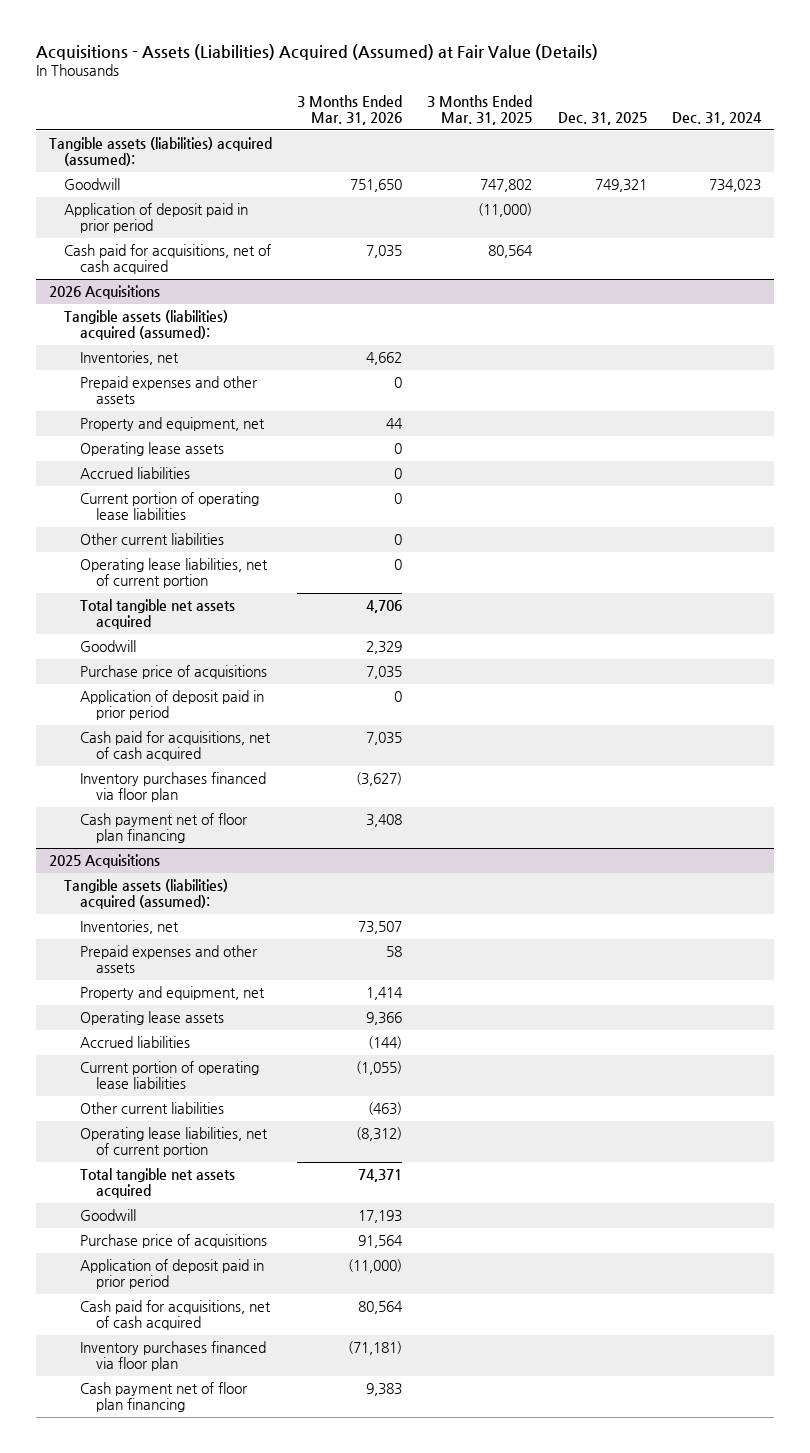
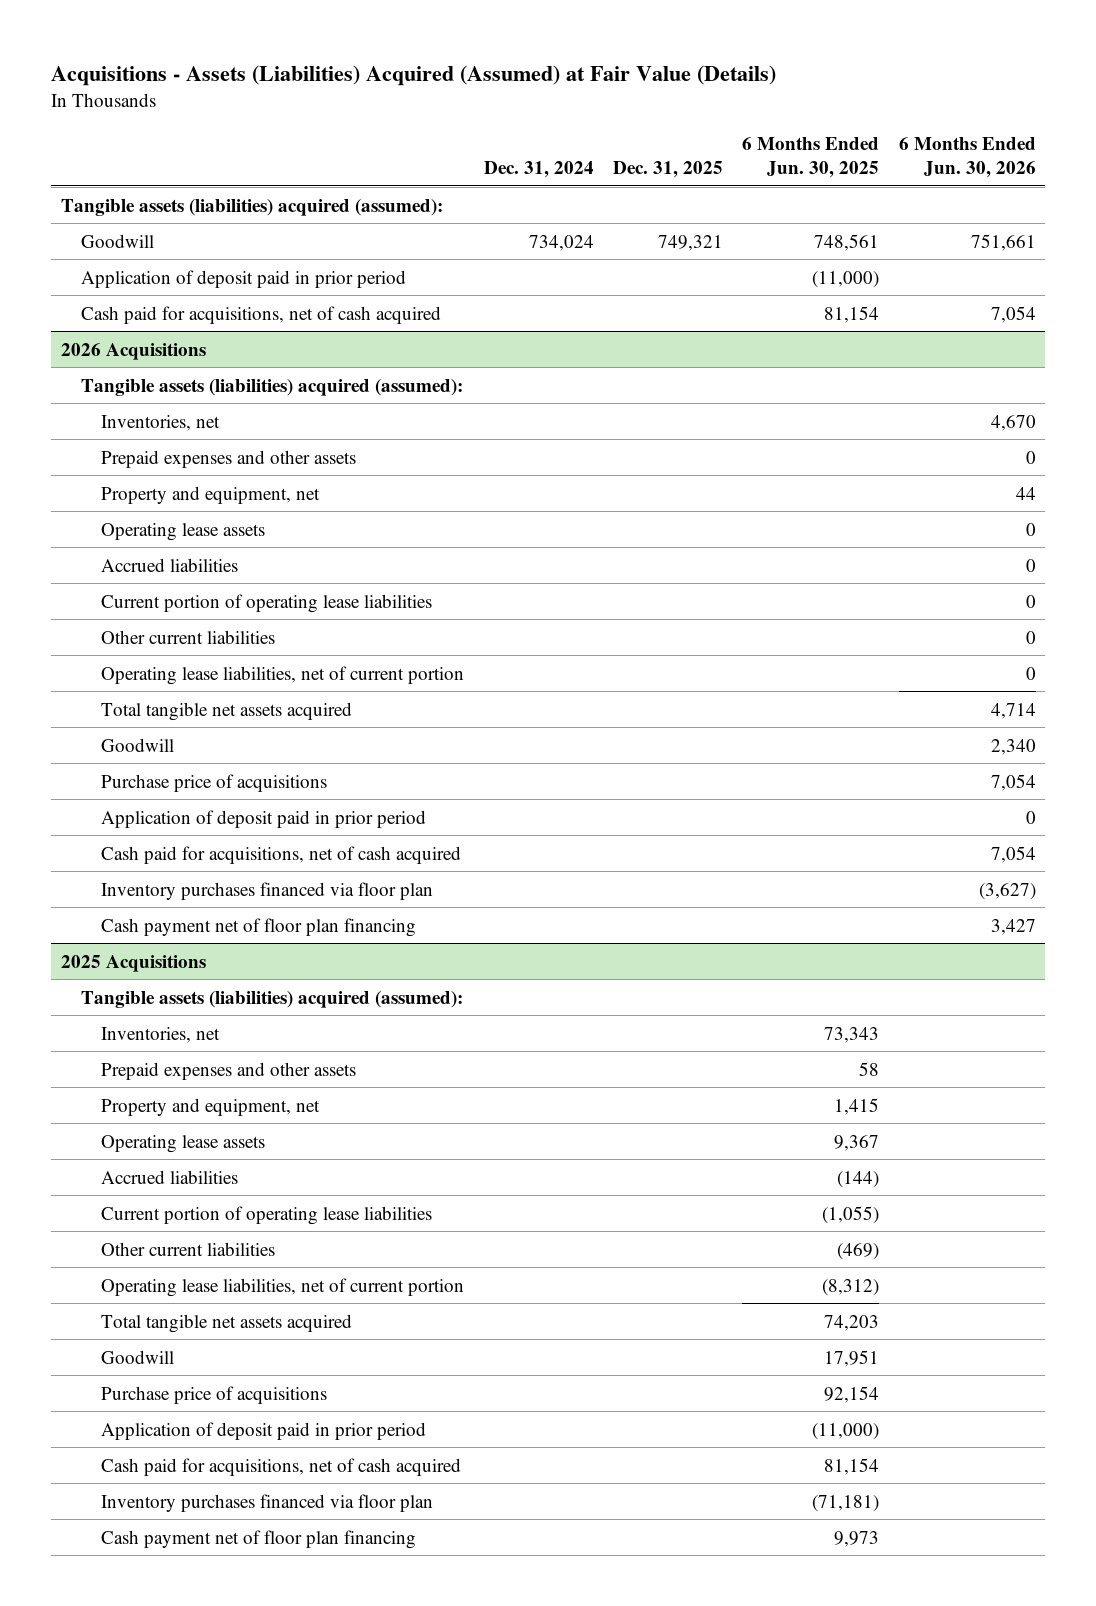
[296,94,402,126] 3 Months Ended Mar. 31, 2026 -> none
[427,94,533,126] 3 Months Ended Mar. 31, 2025 -> none
none -> [742,137,880,178] 6 Months Ended Jun. 30, 2025
none -> [898,137,1036,178] 6 Months Ended Jun. 30, 2026
[708,179,761,193] 734,023 -> [528,234,594,251] 734,024

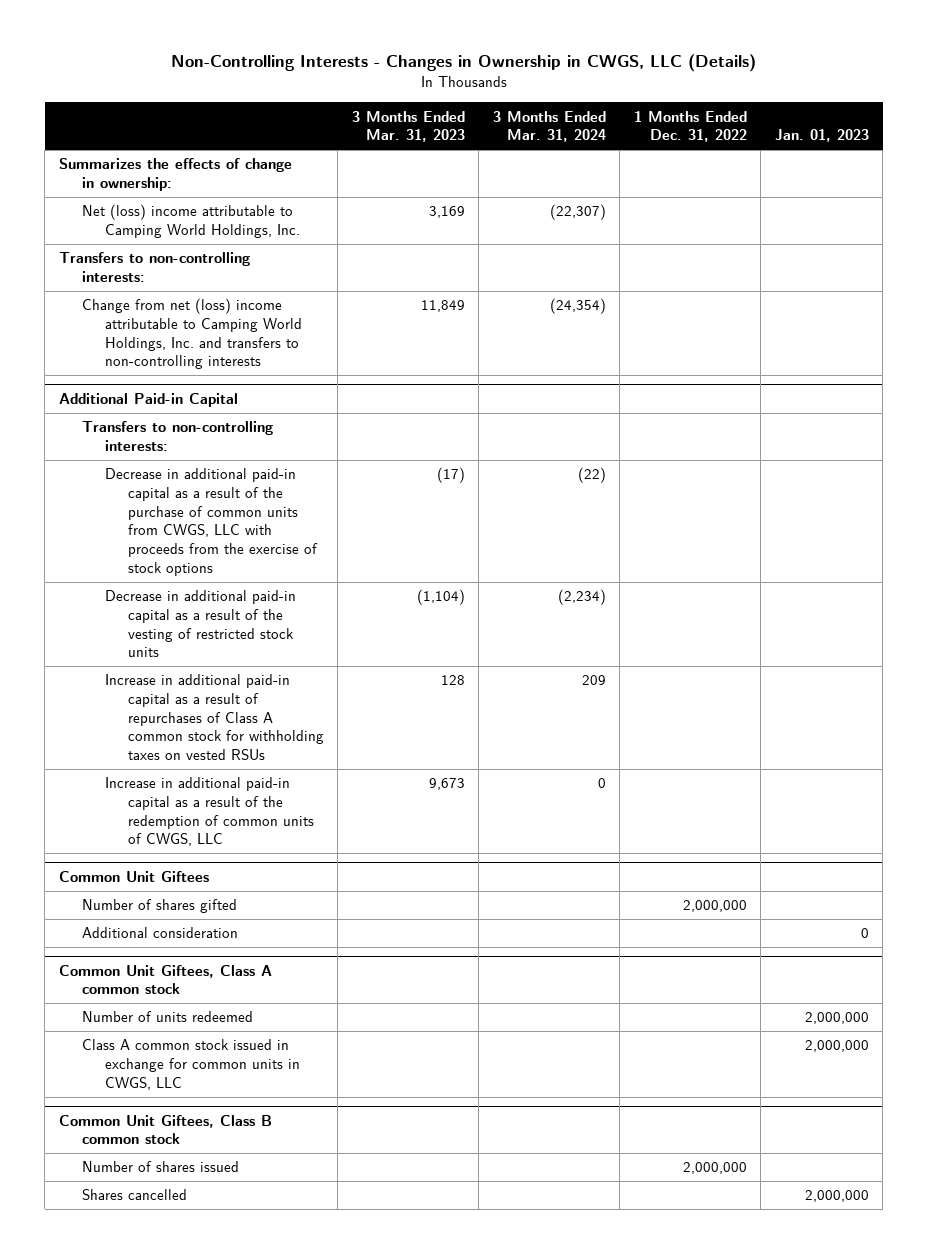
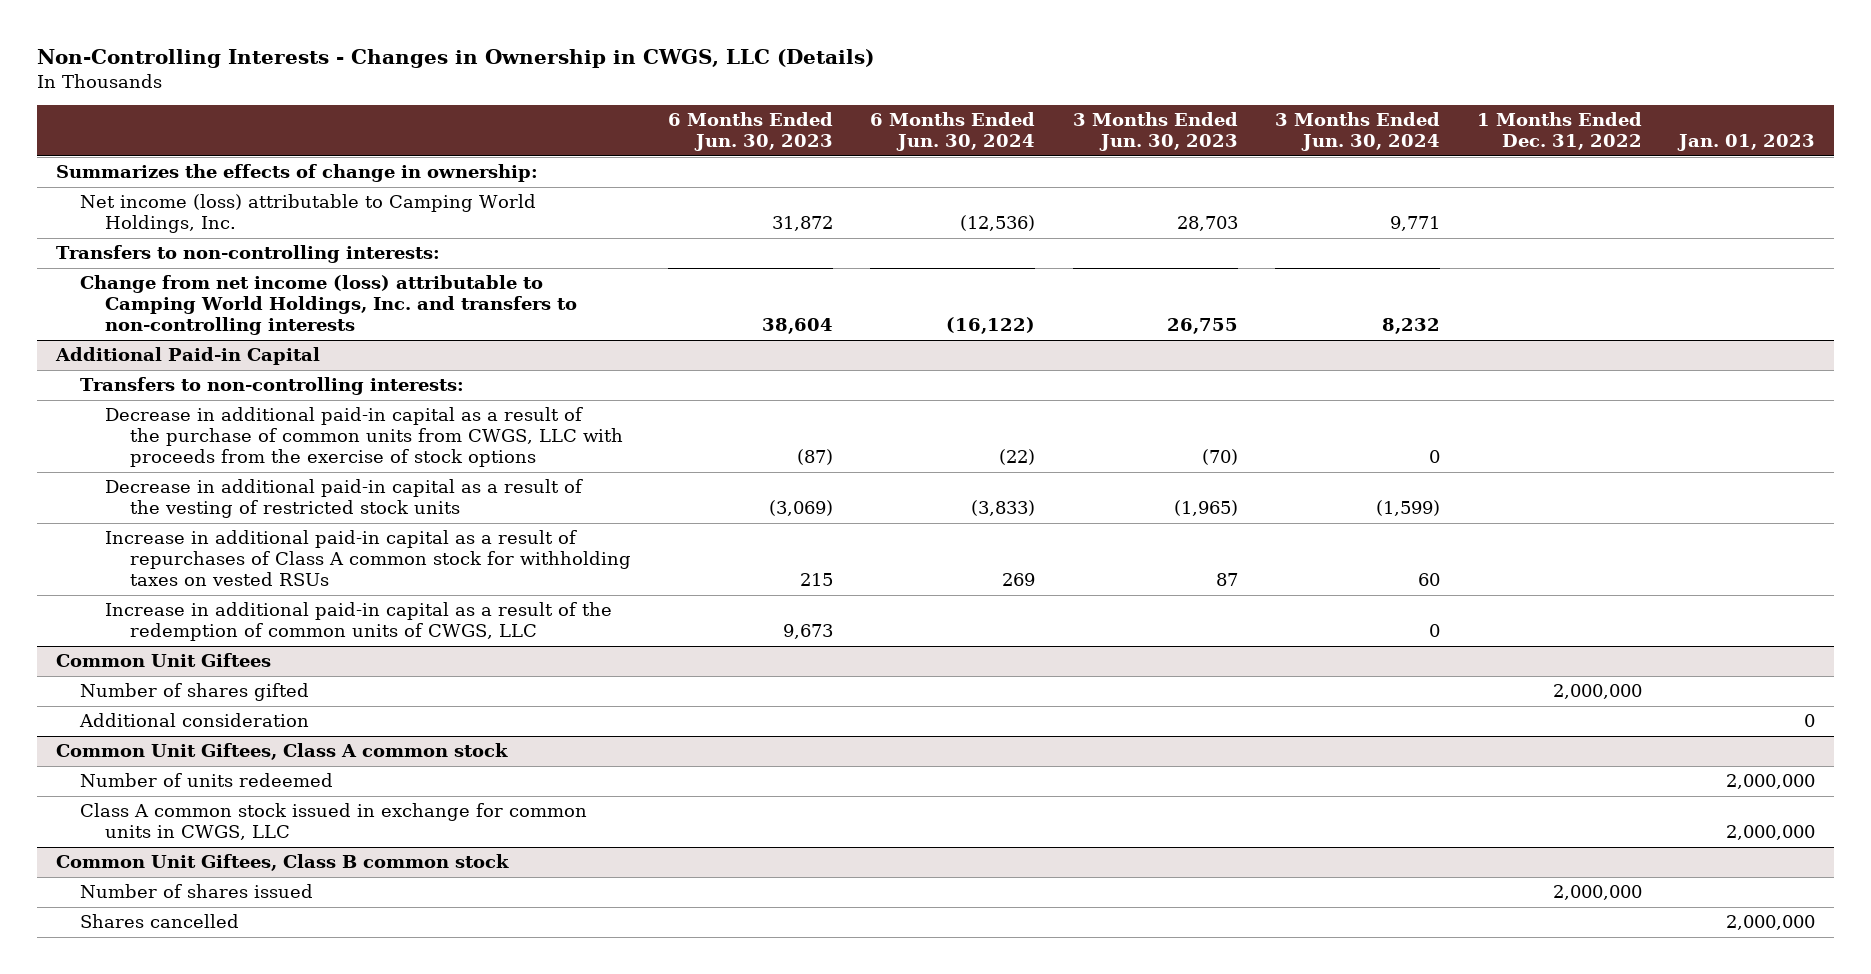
[351,110,465,143] 3 Months Ended Mar. 31, 2023 -> none
[492,110,606,143] 3 Months Ended Mar. 31, 2024 -> none
none -> [668,112,834,152] 6 Months Ended Jun. 30, 2023
none -> [870,112,1036,152] 6 Months Ended Jun. 30, 2024
none -> [1072,112,1238,152] 3 Months Ended Jun. 30, 2023
none -> [1274,112,1440,152] 3 Months Ended Jun. 30, 2024
[81,204,300,239] Net (loss) income attributable to Camping World Holdings, Inc. -> [80,194,537,234] Net income (loss) attributable to Camping World Holdings, Inc.
[81,298,302,370] Change from net (loss) income attributable to Camping World Holdings, Inc. and transfers to non-controlling interests -> [80,275,578,335] Change from net income (loss) attributable to Camping World Holdings, Inc. and transfers to non-controlling interests

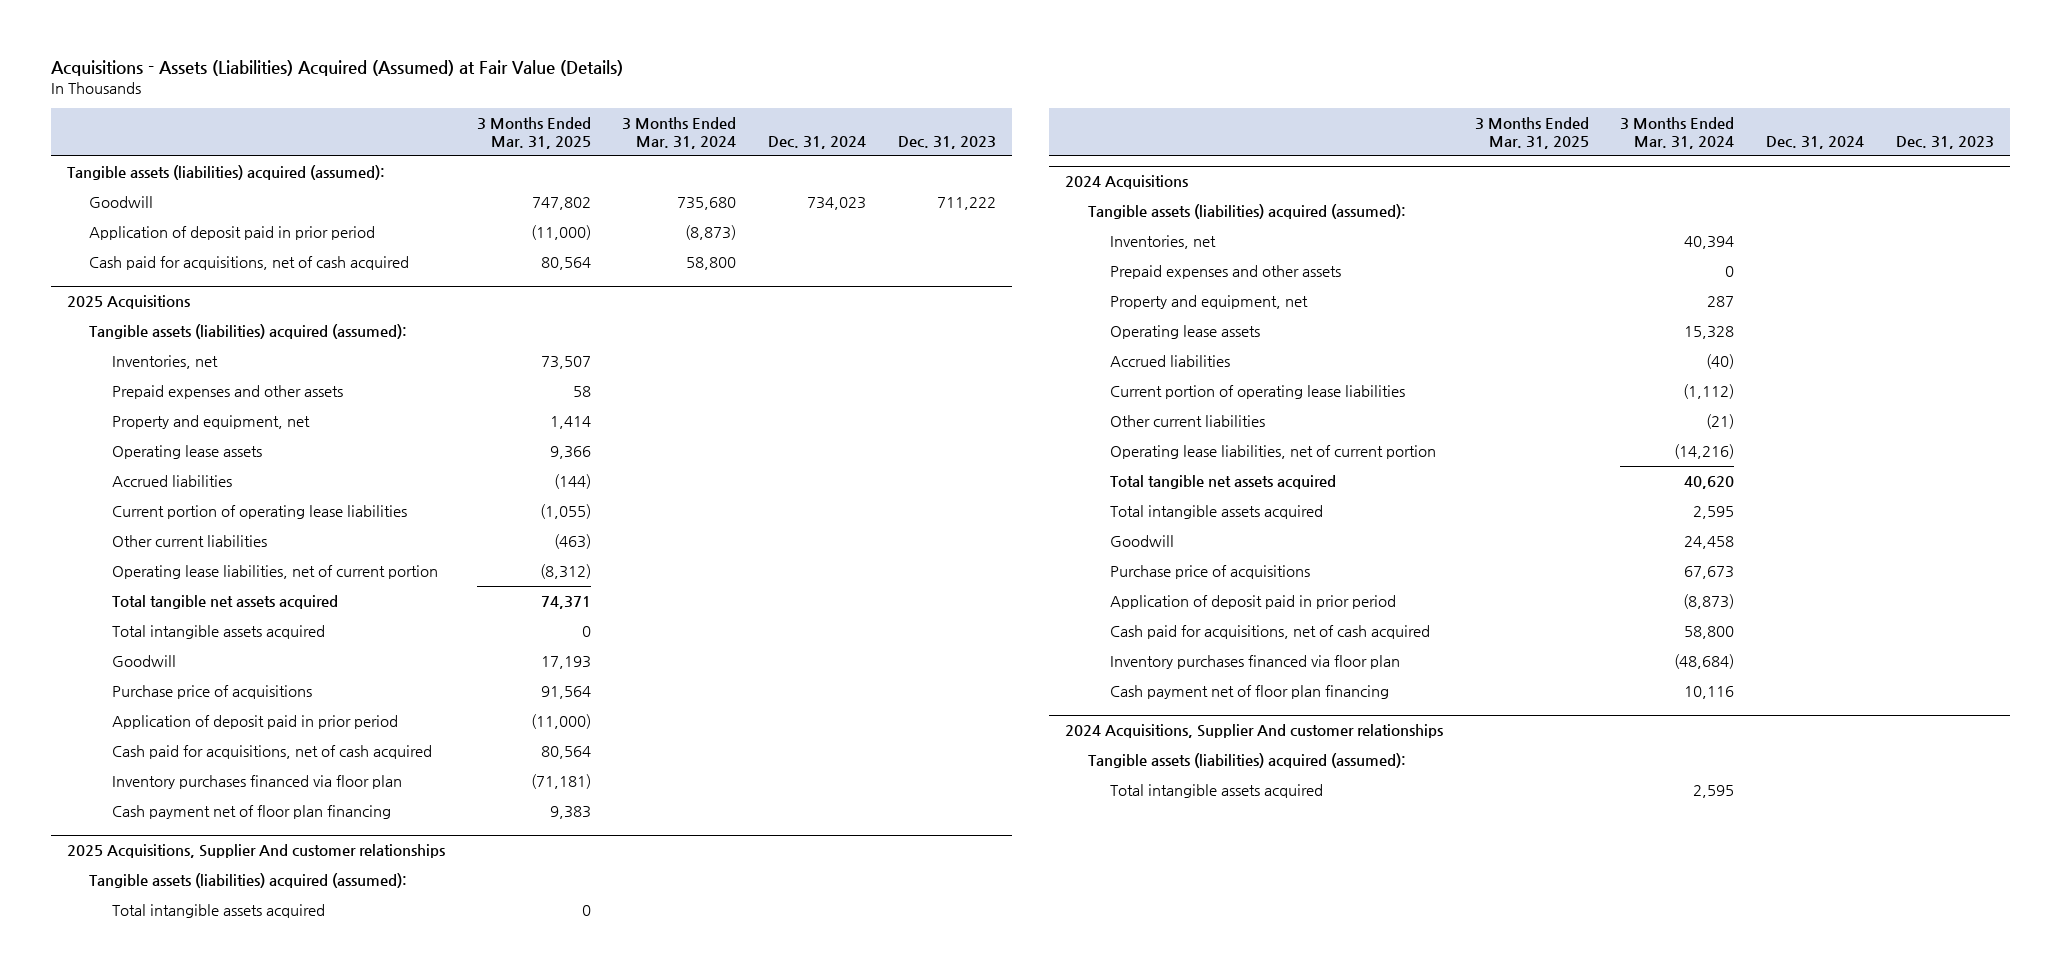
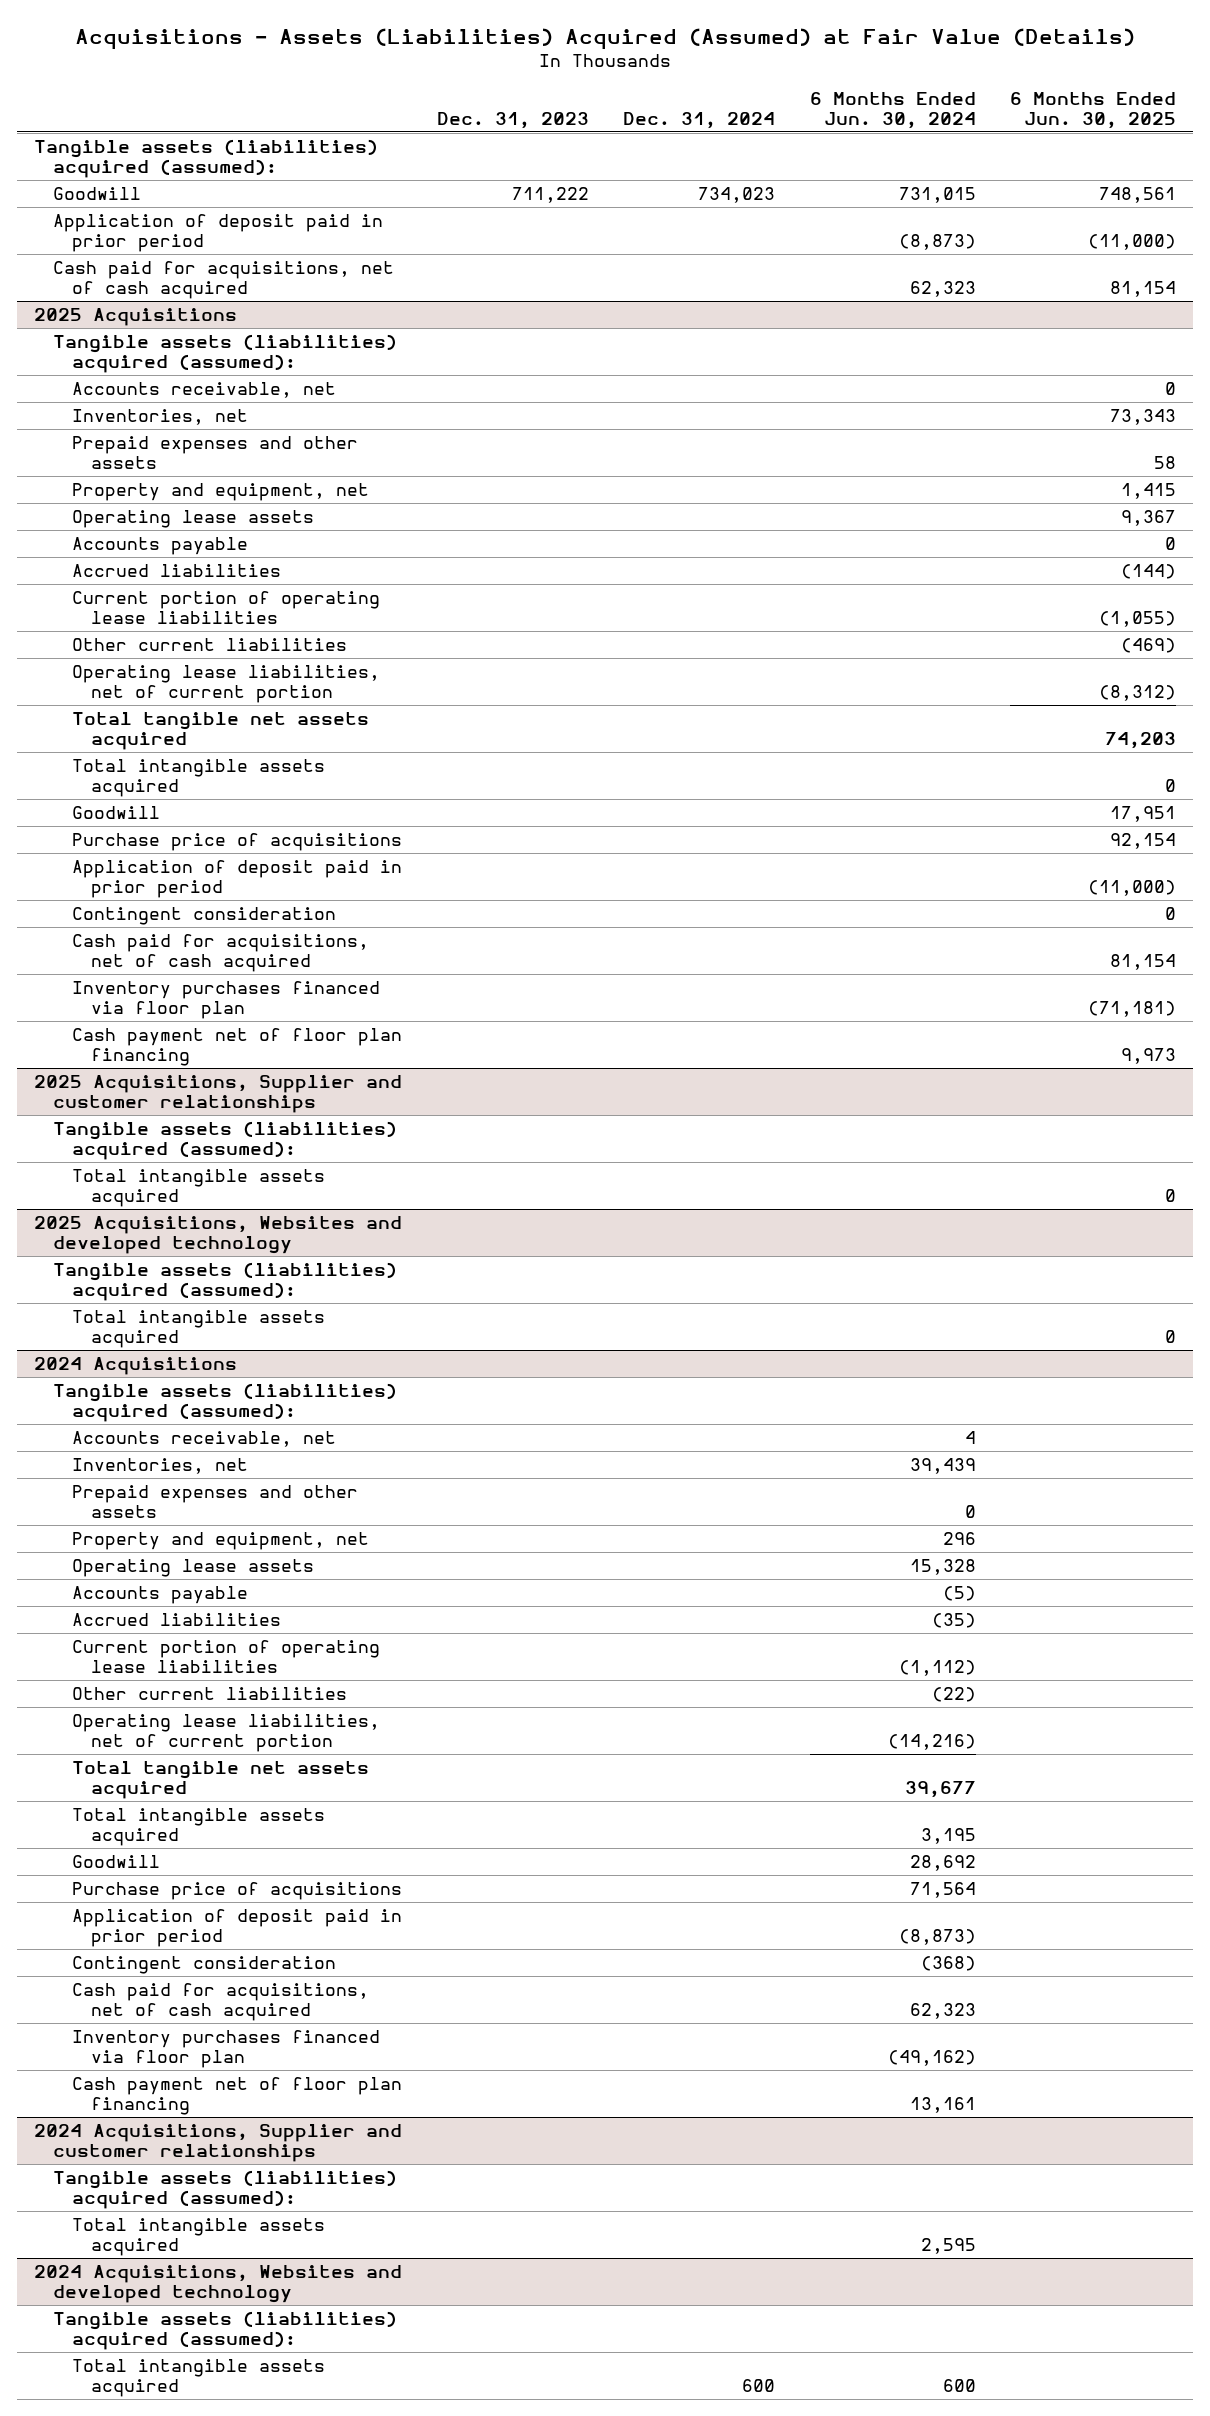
[476,116,591,150] 3 Months Ended Mar. 31, 2025 -> none
[622,116,737,150] 3 Months Ended Mar. 31, 2024 -> none
none -> [809,91,976,129] 6 Months Ended Jun. 30, 2024
none -> [1010,91,1177,129] 6 Months Ended Jun. 30, 2025
none -> [71,382,336,399] Accounts receivable, net
none -> [71,537,248,556] Accounts payable
none -> [71,907,336,926] Contingent consideration
[66,843,445,858] 2025 Acquisitions, Supplier And customer relationships -> [34,1075,403,1114] 2025 Acquisitions, Supplier and customer relationships
none -> [34,1216,403,1255] 2025 Acquisitions, Websites and developed technology
none -> [53,1262,398,1302] Tangible assets (liabilities) acquired (assumed):
none -> [71,1310,325,1349] Total intangible assets acquired
none -> [71,1431,336,1448] Accounts receivable, net
none -> [71,1586,248,1605] Accounts payable
none -> [71,1956,336,1975] Contingent consideration
[1064,723,1443,738] 2024 Acquisitions, Supplier And customer relationships -> [34,2124,403,2163] 2024 Acquisitions, Supplier and customer relationships
none -> [34,2265,403,2304] 2024 Acquisitions, Websites and developed technology
none -> [53,2311,398,2351] Tangible assets (liabilities) acquired (assumed):
none -> [71,2359,325,2398] Total intangible assets acquired

